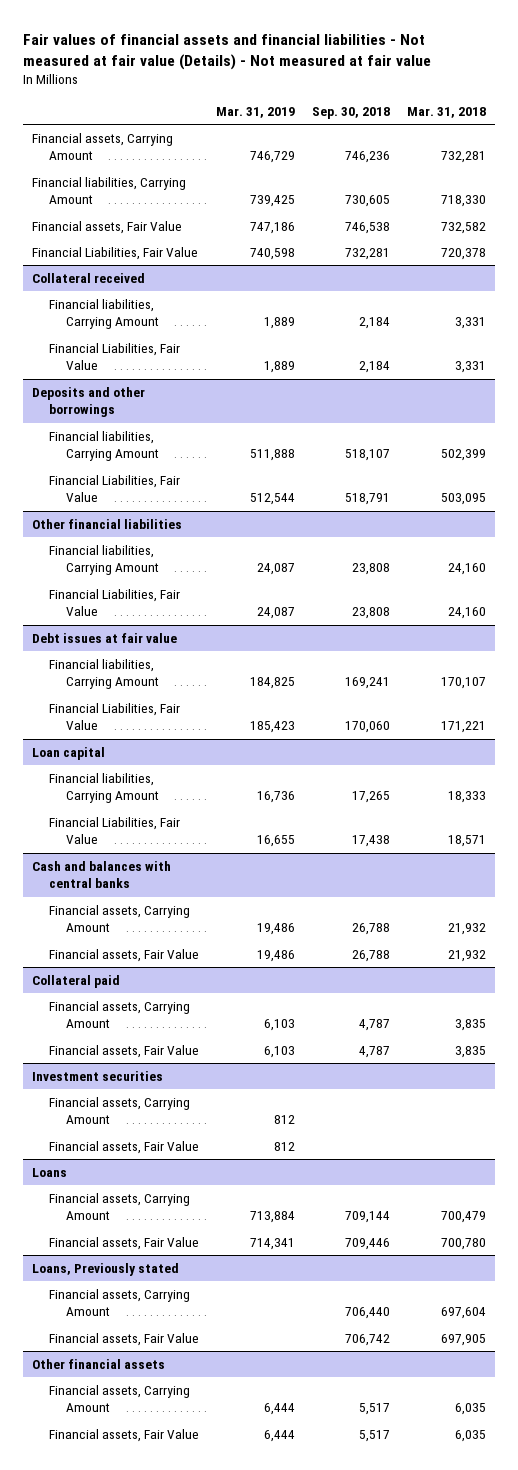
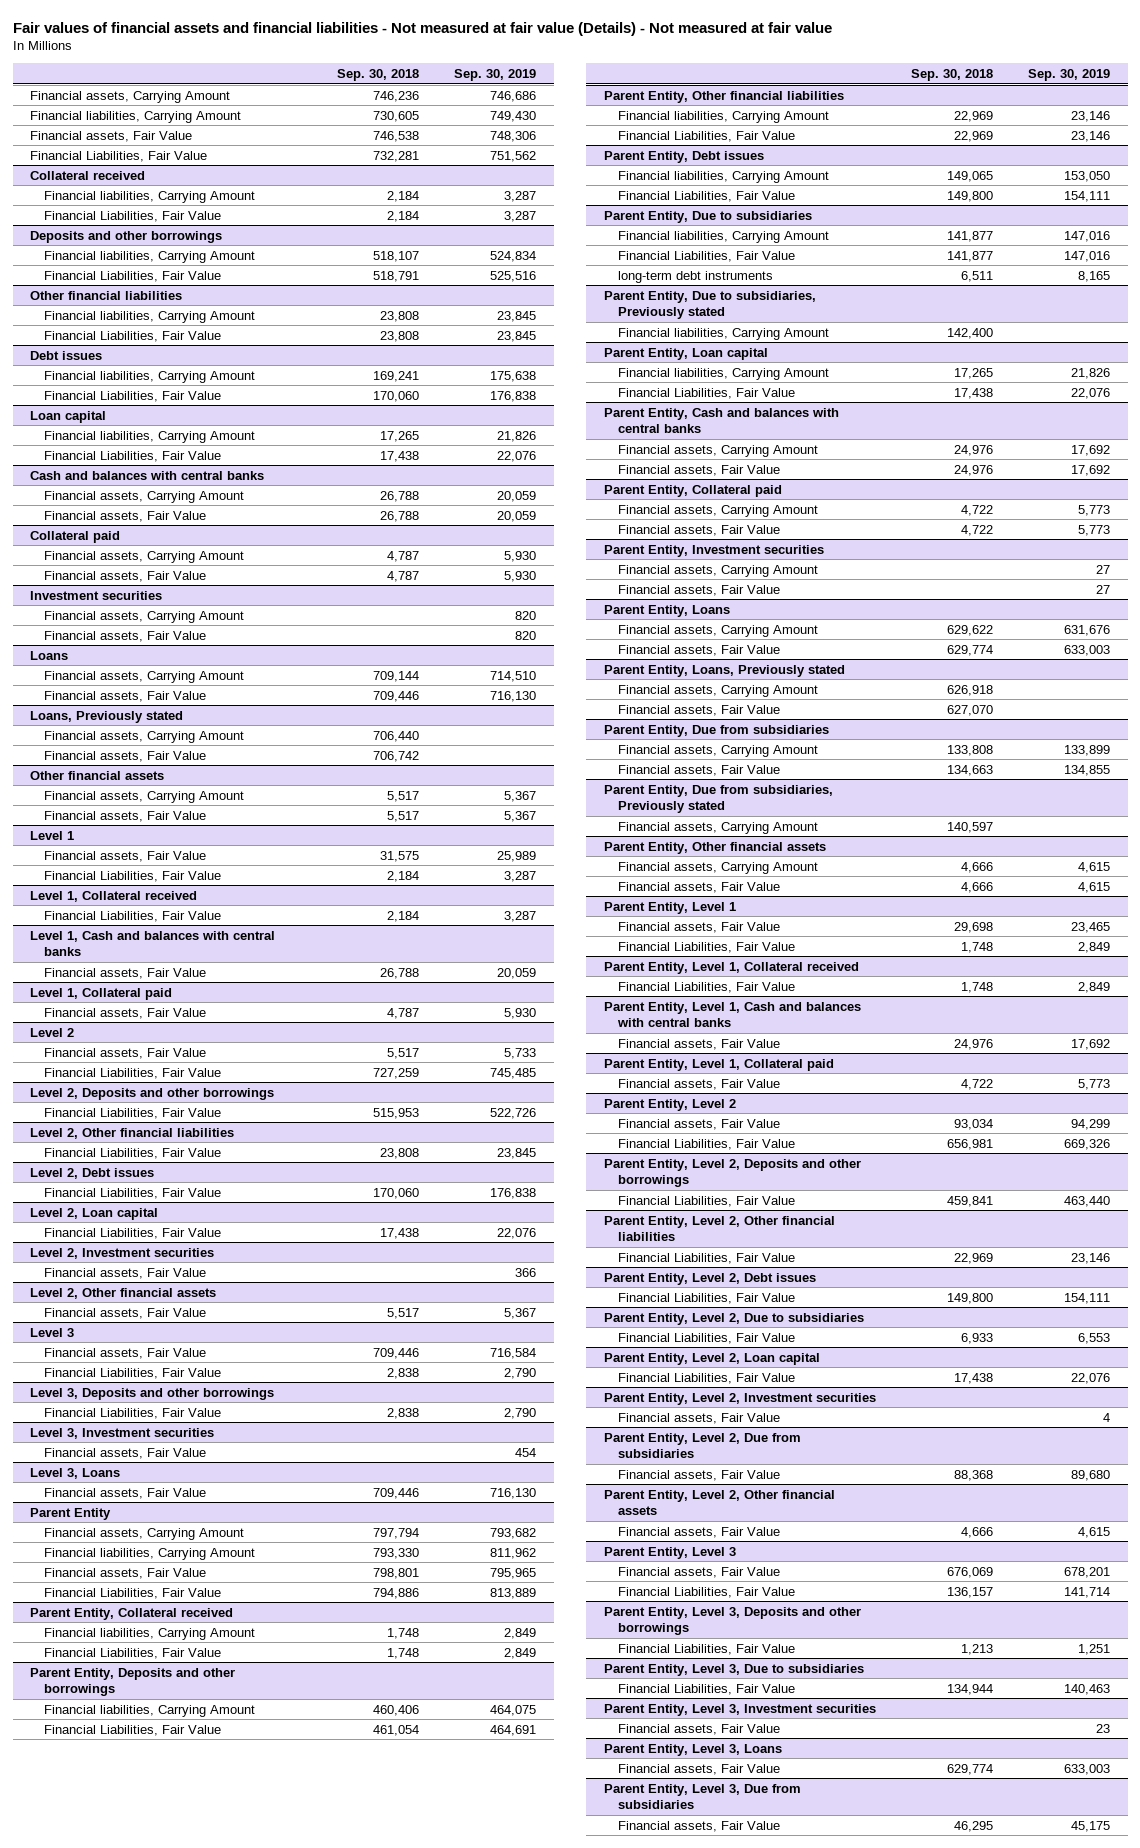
[215,106,295,118] Mar. 31, 2019 -> none
[407,106,487,118] Mar. 31, 2018 -> none
none -> [454,68,537,81] Sep. 30, 2019
[31,632,177,643] Debt issues at fair value -> [30,350,103,360] Debt issues
none -> [30,830,75,840] Level 1
none -> [44,850,207,862] Financial assets, Fair Value
none -> [44,870,222,882] Financial Liabilities, Fair Value
none -> [30,890,198,902] Level 1, Collateral received
none -> [44,910,222,922] Financial Liabilities, Fair Value
none -> [30,930,276,957] Level 1, Cash and balances with central banks
none -> [44,967,207,979] Financial assets, Fair Value
none -> [30,987,173,1000] Level 1, Collateral paid
none -> [44,1007,207,1019] Financial assets, Fair Value
none -> [30,1027,75,1037] Level 2
none -> [44,1047,207,1059] Financial assets, Fair Value
none -> [44,1067,222,1079] Financial Liabilities, Fair Value
none -> [30,1087,275,1100] Level 2, Deposits and other borrowings
none -> [44,1107,222,1119] Financial Liabilities, Fair Value
none -> [30,1127,235,1139] Level 2, Other financial liabilities
none -> [44,1147,222,1159] Financial Liabilities, Fair Value
none -> [30,1167,155,1179] Level 2, Debt issues
none -> [44,1187,222,1199] Financial Liabilities, Fair Value
none -> [30,1207,159,1220] Level 2, Loan capital
none -> [44,1227,222,1239] Financial Liabilities, Fair Value
none -> [30,1247,215,1259] Level 2, Investment securities
none -> [44,1267,207,1279] Financial assets, Fair Value
none -> [30,1287,217,1299] Level 2, Other financial assets
none -> [44,1307,207,1319] Financial assets, Fair Value
none -> [30,1327,75,1337] Level 3
none -> [44,1347,207,1359] Financial assets, Fair Value
none -> [44,1367,222,1379] Financial Liabilities, Fair Value
none -> [30,1387,275,1400] Level 3, Deposits and other borrowings
none -> [44,1407,222,1419] Financial Liabilities, Fair Value
none -> [30,1427,215,1439] Level 3, Investment securities
none -> [44,1447,207,1459] Financial assets, Fair Value
none -> [30,1467,121,1479] Level 3, Loans
none -> [44,1487,207,1499] Financial assets, Fair Value
none -> [30,1507,112,1520] Parent Entity
none -> [44,1527,245,1540] Financial assets, Carrying Amount
none -> [44,1547,256,1560] Financial liabilities, Carrying Amount
none -> [44,1567,207,1579] Financial assets, Fair Value
none -> [44,1587,222,1599] Financial Liabilities, Fair Value
none -> [30,1607,234,1620] Parent Entity, Collateral received
none -> [44,1627,256,1640] Financial liabilities, Carrying Amount
none -> [44,1647,222,1659] Financial Liabilities, Fair Value
none -> [30,1667,236,1697] Parent Entity, Deposits and other borrowings
none -> [44,1704,256,1717] Financial liabilities, Carrying Amount
none -> [44,1724,222,1736] Financial Liabilities, Fair Value
none -> [603,90,844,103] Parent Entity, Other financial liabilities
none -> [617,110,829,123] Financial liabilities, Carrying Amount
none -> [617,130,795,142] Financial Liabilities, Fair Value
none -> [603,150,764,163] Parent Entity, Debt issues
none -> [617,170,829,183] Financial liabilities, Carrying Amount
none -> [617,190,795,202] Financial Liabilities, Fair Value
none -> [603,210,812,223] Parent Entity, Due to subsidiaries
none -> [617,230,829,243] Financial liabilities, Carrying Amount
none -> [617,250,795,262] Financial Liabilities, Fair Value
none -> [617,270,773,283] long-term debt instruments
none -> [603,290,816,320] Parent Entity, Due to subsidiaries, Previously stated
none -> [617,327,829,340] Financial liabilities, Carrying Amount
none -> [603,347,768,360] Parent Entity, Loan capital
none -> [617,367,829,380] Financial liabilities, Carrying Amount
none -> [617,387,795,399] Financial Liabilities, Fair Value
none -> [603,407,839,434] Parent Entity, Cash and balances with central banks
none -> [617,444,818,457] Financial assets, Carrying Amount
none -> [617,464,780,476] Financial assets, Fair Value
none -> [603,484,782,497] Parent Entity, Collateral paid
none -> [617,504,818,517] Financial assets, Carrying Amount
none -> [617,524,780,536] Financial assets, Fair Value
none -> [603,544,824,557] Parent Entity, Investment securities
none -> [617,564,818,577] Financial assets, Carrying Amount
none -> [617,584,780,596] Financial assets, Fair Value
none -> [603,604,730,617] Parent Entity, Loans
none -> [617,624,818,637] Financial assets, Carrying Amount
none -> [617,644,780,656] Financial assets, Fair Value
none -> [603,664,845,677] Parent Entity, Loans, Previously stated
none -> [617,684,818,697] Financial assets, Carrying Amount
none -> [617,704,780,716] Financial assets, Fair Value
none -> [603,724,829,737] Parent Entity, Due from subsidiaries
none -> [617,744,818,757] Financial assets, Carrying Amount
none -> [617,764,780,776] Financial assets, Fair Value
none -> [603,784,833,814] Parent Entity, Due from subsidiaries, Previously stated
none -> [617,821,818,834] Financial assets, Carrying Amount
none -> [603,841,826,854] Parent Entity, Other financial assets
none -> [617,861,818,874] Financial assets, Carrying Amount
none -> [617,881,780,893] Financial assets, Fair Value
none -> [603,901,736,914] Parent Entity, Level 1
none -> [617,921,780,933] Financial assets, Fair Value
none -> [617,941,795,953] Financial Liabilities, Fair Value
none -> [603,961,859,974] Parent Entity, Level 1, Collateral received
none -> [617,981,795,993] Financial Liabilities, Fair Value
none -> [603,1001,861,1028] Parent Entity, Level 1, Cash and balances with central banks
none -> [617,1038,780,1050] Financial assets, Fair Value
none -> [603,1058,834,1071] Parent Entity, Level 1, Collateral paid
none -> [617,1078,780,1090] Financial assets, Fair Value
none -> [603,1098,736,1111] Parent Entity, Level 2
none -> [617,1118,780,1130] Financial assets, Fair Value
none -> [617,1138,795,1150] Financial Liabilities, Fair Value
none -> [603,1158,861,1188] Parent Entity, Level 2, Deposits and other borrowings
none -> [617,1195,795,1207] Financial Liabilities, Fair Value
none -> [603,1215,835,1242] Parent Entity, Level 2, Other financial liabilities
none -> [617,1252,795,1264] Financial Liabilities, Fair Value
none -> [603,1272,816,1285] Parent Entity, Level 2, Debt issues
none -> [617,1292,795,1304] Financial Liabilities, Fair Value
none -> [603,1312,864,1325] Parent Entity, Level 2, Due to subsidiaries
none -> [617,1332,795,1344] Financial Liabilities, Fair Value
none -> [603,1352,820,1365] Parent Entity, Level 2, Loan capital
none -> [617,1372,795,1384] Financial Liabilities, Fair Value
none -> [603,1392,876,1405] Parent Entity, Level 2, Investment securities
none -> [617,1412,780,1424] Financial assets, Fair Value
none -> [603,1432,801,1459] Parent Entity, Level 2, Due from subsidiaries
none -> [617,1469,780,1481] Financial assets, Fair Value
none -> [603,1489,835,1516] Parent Entity, Level 2, Other financial assets
none -> [617,1526,780,1538] Financial assets, Fair Value
none -> [603,1546,736,1559] Parent Entity, Level 3
none -> [617,1566,780,1578] Financial assets, Fair Value
none -> [617,1586,795,1598] Financial Liabilities, Fair Value
none -> [603,1606,861,1636] Parent Entity, Level 3, Deposits and other borrowings
none -> [617,1643,795,1655] Financial Liabilities, Fair Value
none -> [603,1663,864,1676] Parent Entity, Level 3, Due to subsidiaries
none -> [617,1683,795,1695] Financial Liabilities, Fair Value
none -> [603,1703,876,1716] Parent Entity, Level 3, Investment securities
none -> [617,1723,780,1735] Financial assets, Fair Value
none -> [603,1743,782,1756] Parent Entity, Level 3, Loans
none -> [617,1763,780,1775] Financial assets, Fair Value
none -> [603,1783,801,1810] Parent Entity, Level 3, Due from subsidiaries
none -> [617,1820,780,1832] Financial assets, Fair Value

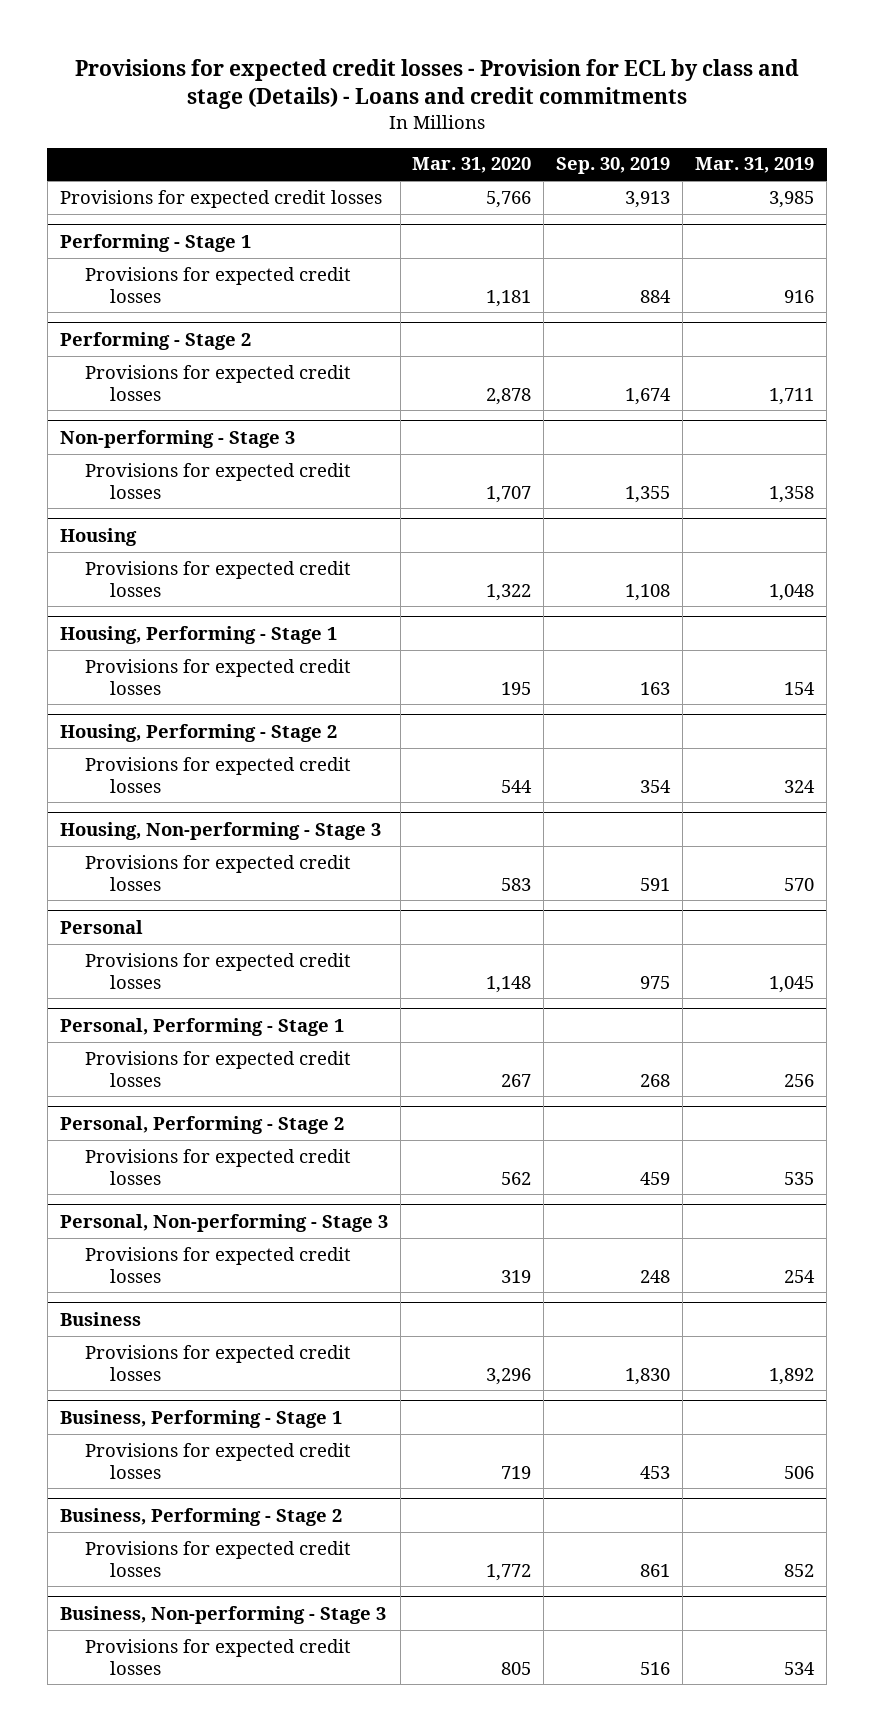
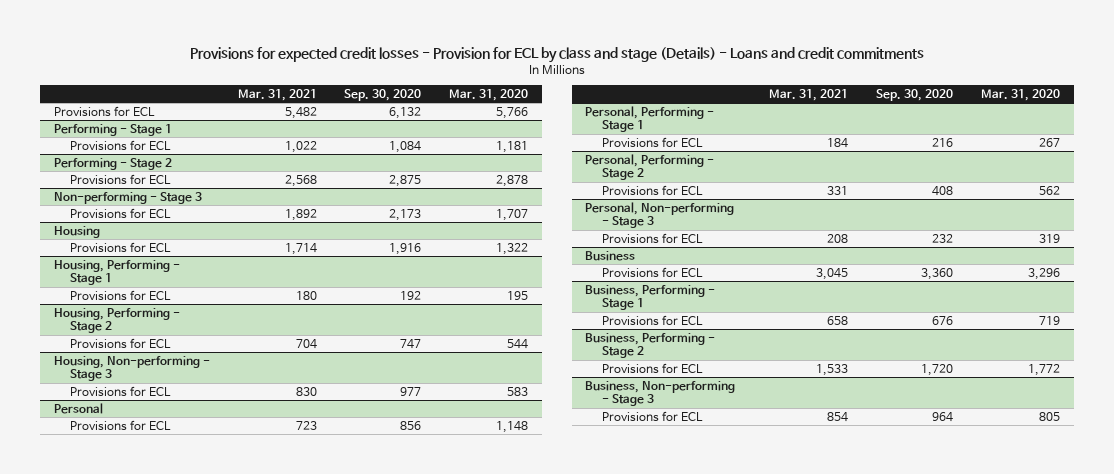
[556,157,671,175] Sep. 30, 2019 -> none
[695,157,815,174] Mar. 31, 2019 -> none
none -> [237,89,317,102] Mar. 31, 2021
none -> [344,89,422,102] Sep. 30, 2020
[59,189,382,208] Provisions for expected credit losses -> [53,105,155,117] Provisions for ECL
[84,266,351,303] Provisions for expected credit losses -> [70,139,172,151] Provisions for ECL
[84,364,351,401] Provisions for expected credit losses -> [70,173,172,185] Provisions for ECL
[84,462,351,499] Provisions for expected credit losses -> [70,207,172,219] Provisions for ECL
[84,560,351,597] Provisions for expected credit losses -> [70,241,172,253] Provisions for ECL
[84,658,351,695] Provisions for expected credit losses -> [70,289,172,301] Provisions for ECL
[84,756,351,793] Provisions for expected credit losses -> [70,337,172,349] Provisions for ECL
[84,854,351,891] Provisions for expected credit losses -> [70,385,172,397] Provisions for ECL
[84,952,351,989] Provisions for expected credit losses -> [70,419,172,431] Provisions for ECL
[84,1050,351,1087] Provisions for expected credit losses -> [601,136,703,148] Provisions for ECL
[84,1148,351,1185] Provisions for expected credit losses -> [601,184,703,196] Provisions for ECL
[84,1246,351,1283] Provisions for expected credit losses -> [601,232,703,244] Provisions for ECL
[84,1344,351,1381] Provisions for expected credit losses -> [601,266,703,278] Provisions for ECL
[84,1442,351,1479] Provisions for expected credit losses -> [601,314,703,326] Provisions for ECL
[84,1540,351,1577] Provisions for expected credit losses -> [601,362,703,374] Provisions for ECL
[84,1638,351,1675] Provisions for expected credit losses -> [601,410,703,422] Provisions for ECL

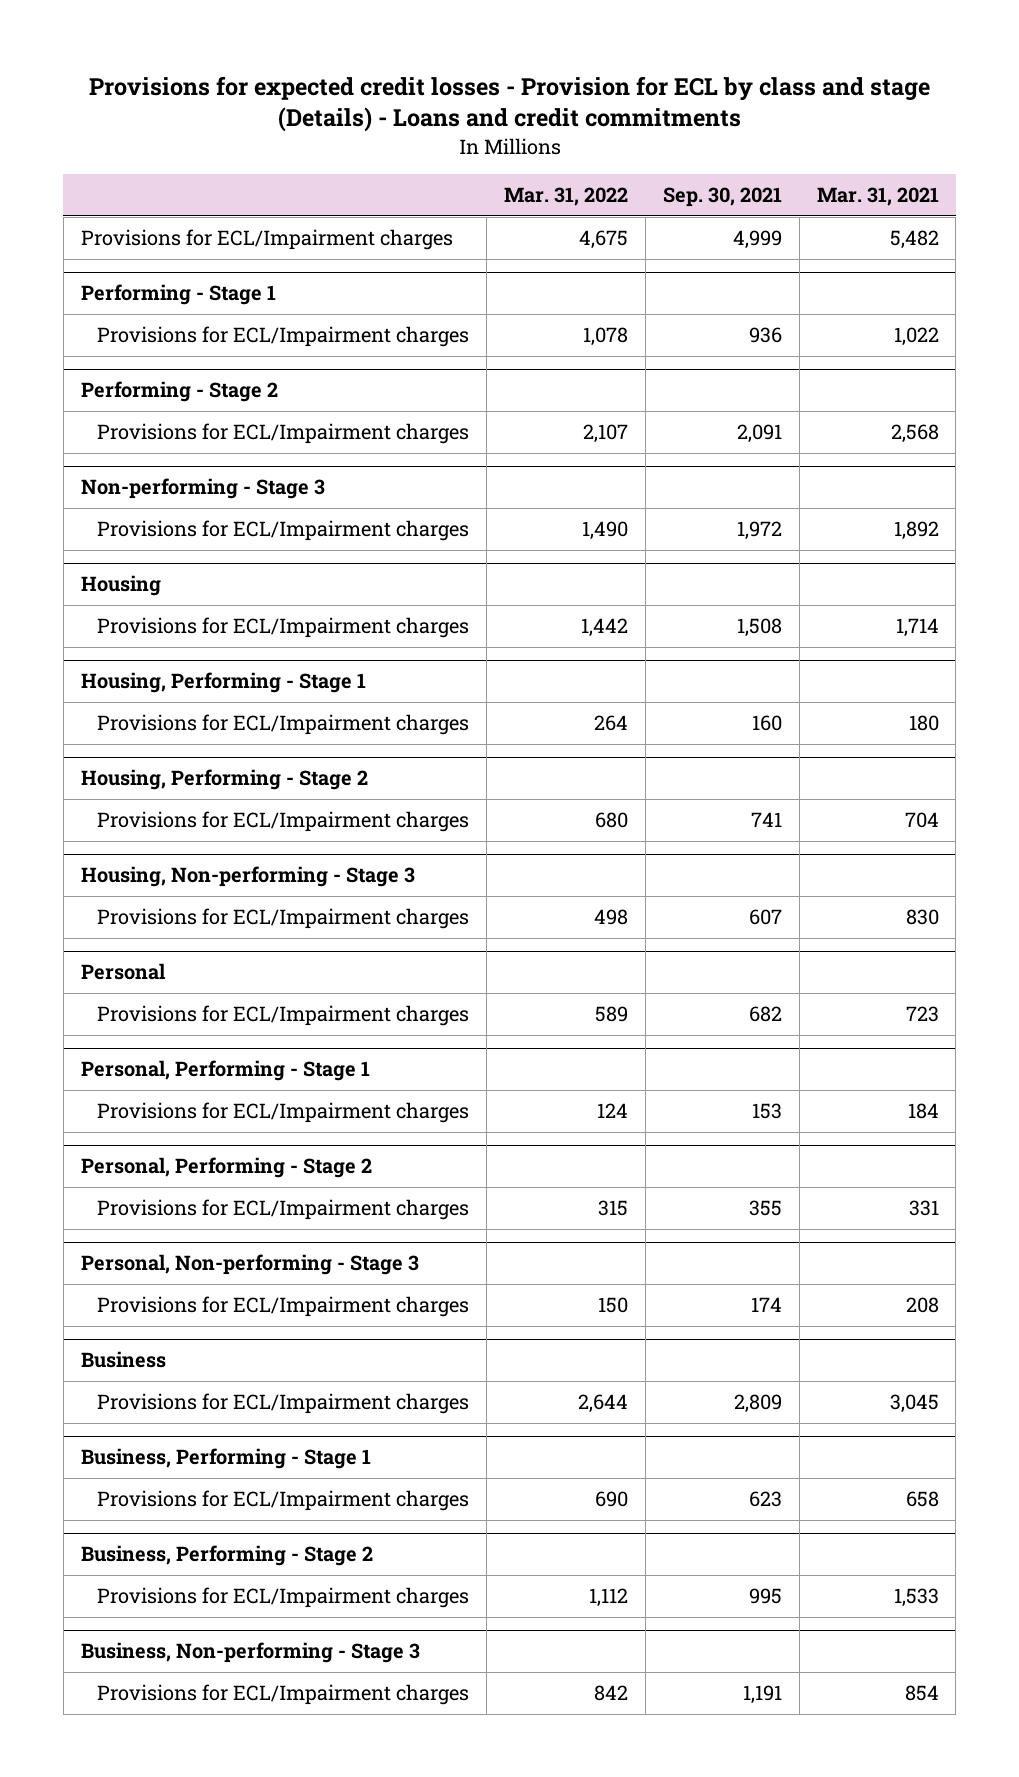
[344,89,422,102] Sep. 30, 2020 -> none
[449,89,529,102] Mar. 31, 2020 -> none
none -> [504,187,629,207] Mar. 31, 2022
none -> [662,187,782,208] Sep. 30, 2021
[53,105,155,117] Provisions for ECL -> [80,229,453,251] Provisions for ECL/Impairment charges
[70,139,172,151] Provisions for ECL -> [97,326,470,348] Provisions for ECL/Impairment charges
[70,173,172,185] Provisions for ECL -> [97,423,470,445] Provisions for ECL/Impairment charges
[70,207,172,219] Provisions for ECL -> [97,520,470,542] Provisions for ECL/Impairment charges
[70,241,172,253] Provisions for ECL -> [97,617,470,639] Provisions for ECL/Impairment charges
[70,289,172,301] Provisions for ECL -> [97,714,470,736] Provisions for ECL/Impairment charges
[70,337,172,349] Provisions for ECL -> [97,811,470,833] Provisions for ECL/Impairment charges
[70,385,172,397] Provisions for ECL -> [97,908,470,930] Provisions for ECL/Impairment charges
[70,419,172,431] Provisions for ECL -> [97,1005,470,1027] Provisions for ECL/Impairment charges
[601,136,703,148] Provisions for ECL -> [97,1102,470,1124] Provisions for ECL/Impairment charges
[601,184,703,196] Provisions for ECL -> [97,1199,470,1221] Provisions for ECL/Impairment charges
[601,232,703,244] Provisions for ECL -> [97,1296,470,1318] Provisions for ECL/Impairment charges
[601,266,703,278] Provisions for ECL -> [97,1393,470,1415] Provisions for ECL/Impairment charges
[601,314,703,326] Provisions for ECL -> [97,1490,470,1512] Provisions for ECL/Impairment charges
[601,362,703,374] Provisions for ECL -> [97,1587,470,1609] Provisions for ECL/Impairment charges
[601,410,703,422] Provisions for ECL -> [97,1684,470,1706] Provisions for ECL/Impairment charges

